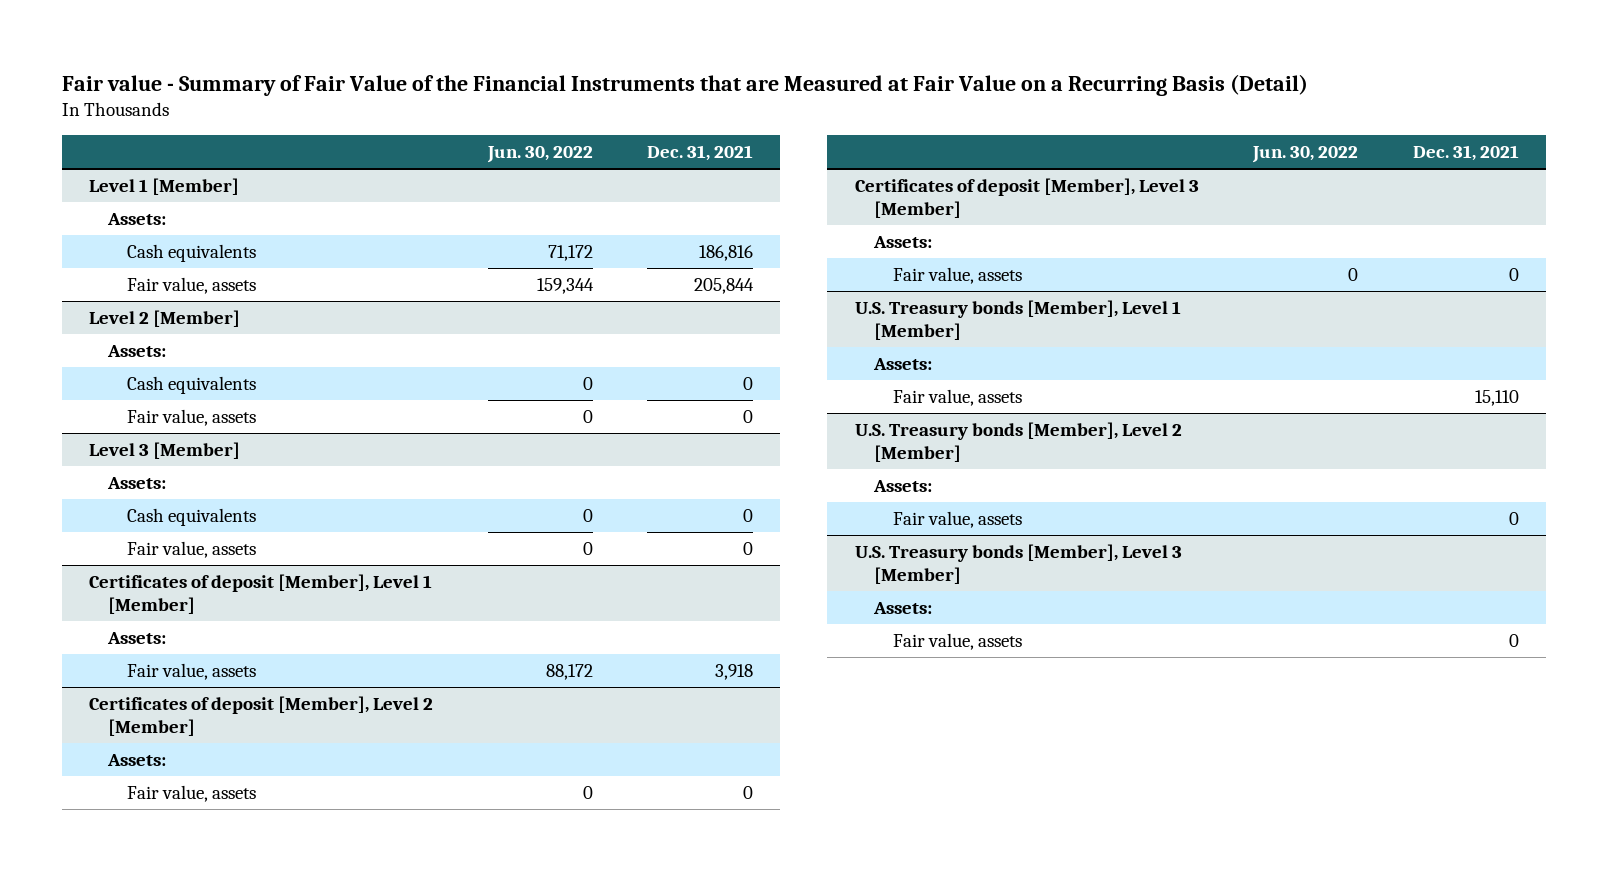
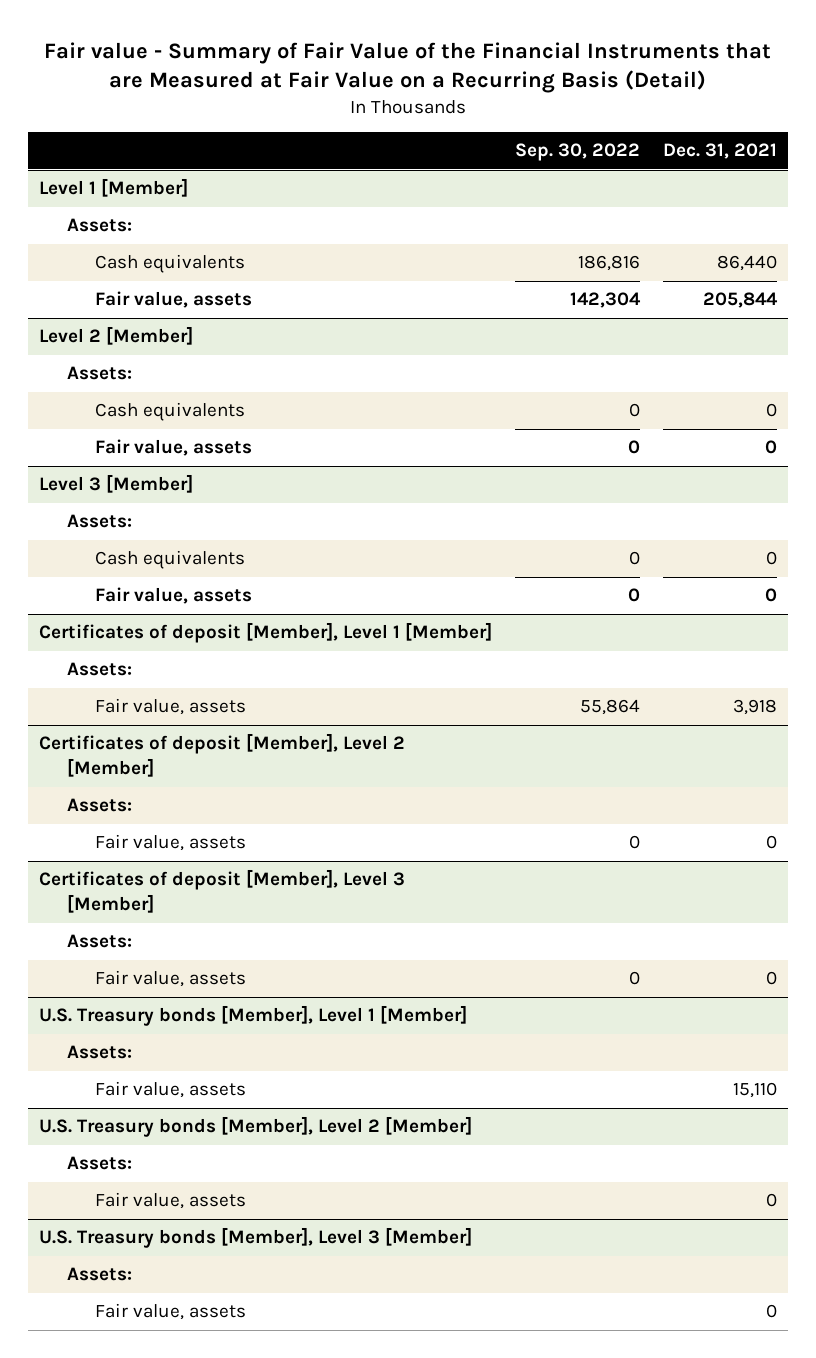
[486,145,593,163] Jun. 30, 2022 -> none
none -> [515,143,641,162] Sep. 30, 2022
[699,244,754,261] 186,816 -> [716,255,777,272] 86,440

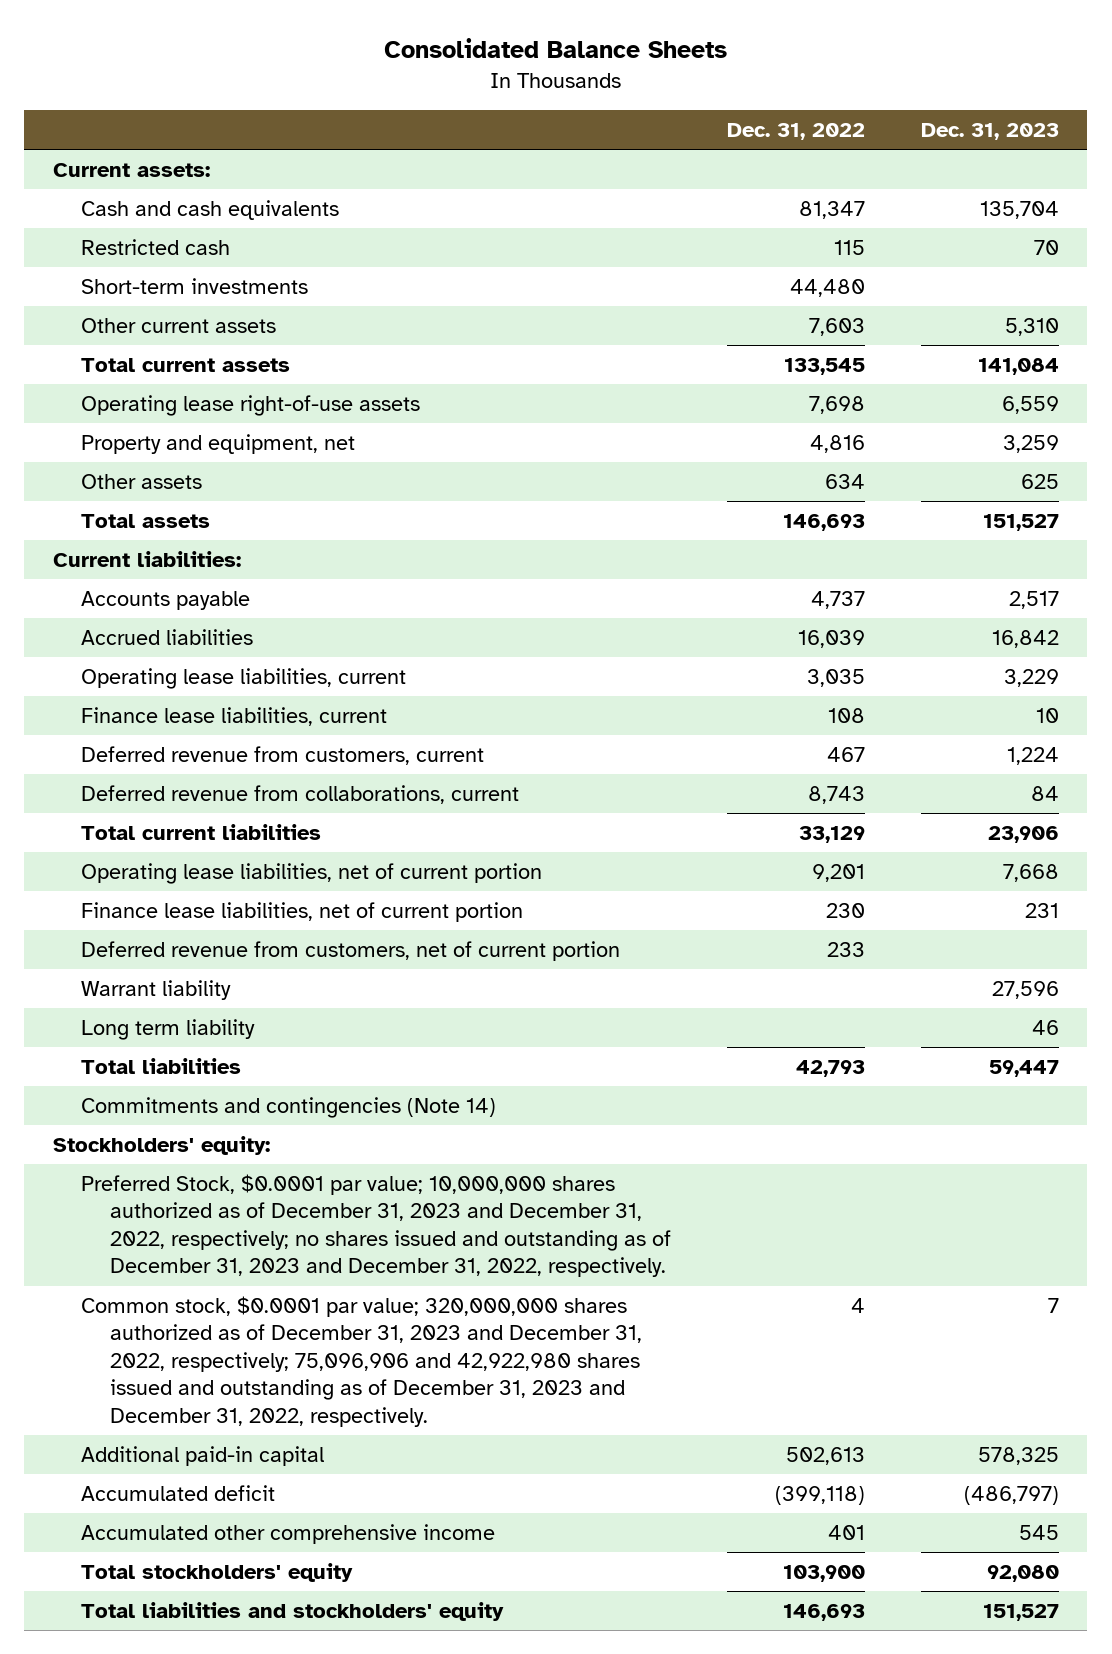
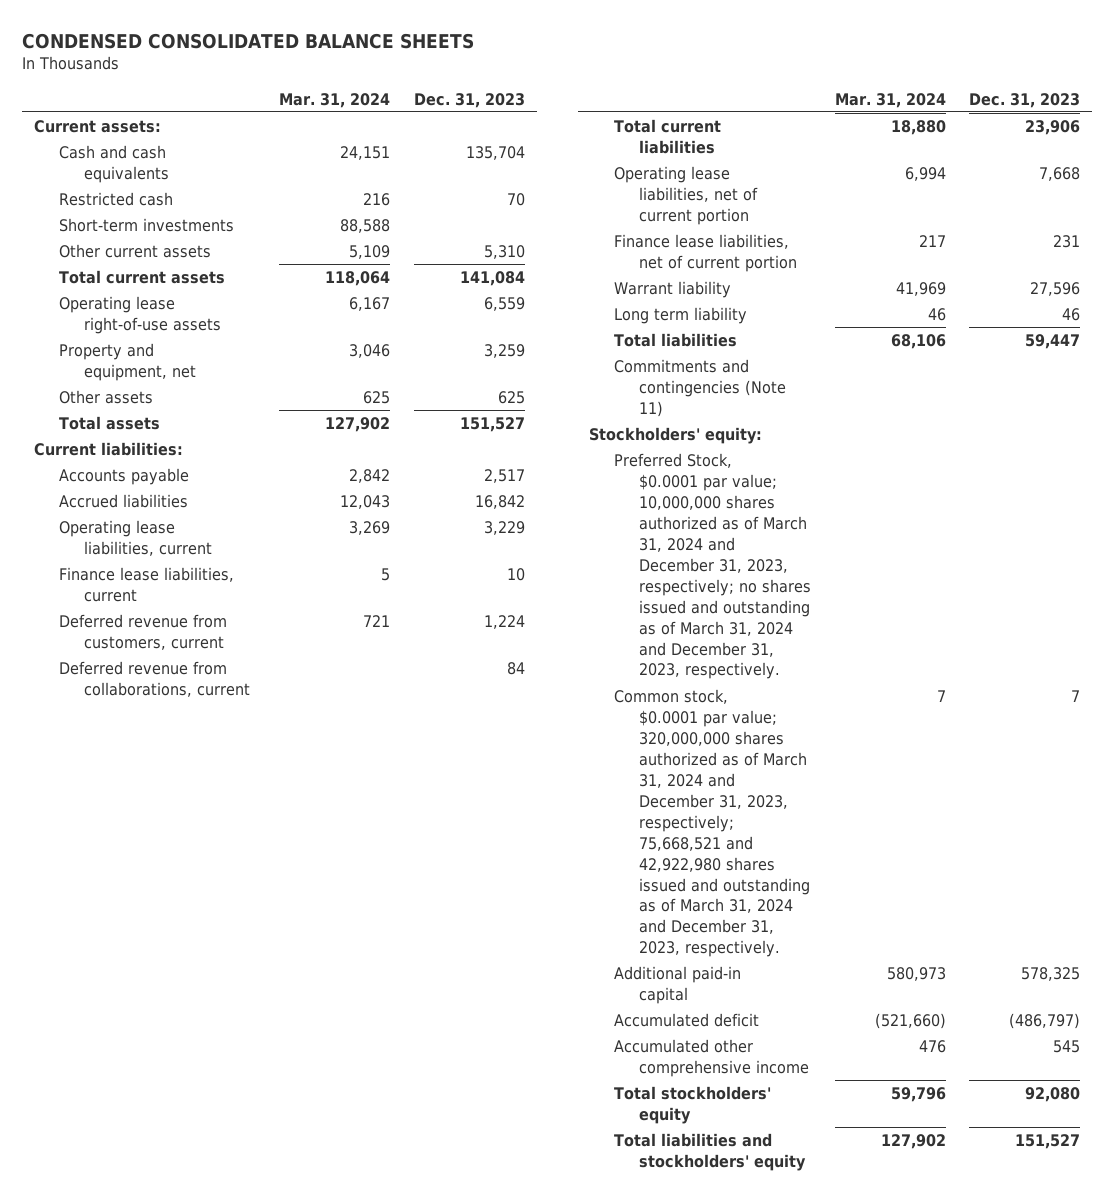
[383,38,727,59] Consolidated Balance Sheets -> [22,32,475,49] CONDENSED CONSOLIDATED BALANCE SHEETS
[727,122,866,140] Dec. 31, 2022 -> none
none -> [279,92,391,108] Mar. 31, 2024
[81,941,621,962] Deferred revenue from customers, net of current portion -> none
[81,1097,497,1119] Commitments and contingencies (Note 14) -> [614,358,786,417] Commitments and contingencies (Note 11)
[81,1174,671,1278] Preferred Stock, $0.0001 par value; 10,000,000 shares authorized as of December 31, 2023 and December 31, 2022, respectively; no shares issued and outstanding as of December 31, 2023 and December 31, 2022, respectively. -> [614,452,811,680] Preferred Stock, $0.0001 par value; 10,000,000 shares authorized as of March 31, 2024 and December 31, 2023, respectively; no shares issued and outstanding as of March 31, 2024 and December 31, 2023, respectively.
[81,1296,642,1427] Common stock, $0.0001 par value; 320,000,000 shares authorized as of December 31, 2023 and December 31, 2022, respectively; 75,096,906 and 42,922,980 shares issued and outstanding as of December 31, 2023 and December 31, 2022, respectively. -> [614,688,810,958] Common stock, $0.0001 par value; 320,000,000 shares authorized as of March 31, 2024 and December 31, 2023, respectively; 75,668,521 and 42,922,980 shares issued and outstanding as of March 31, 2024 and December 31, 2023, respectively.

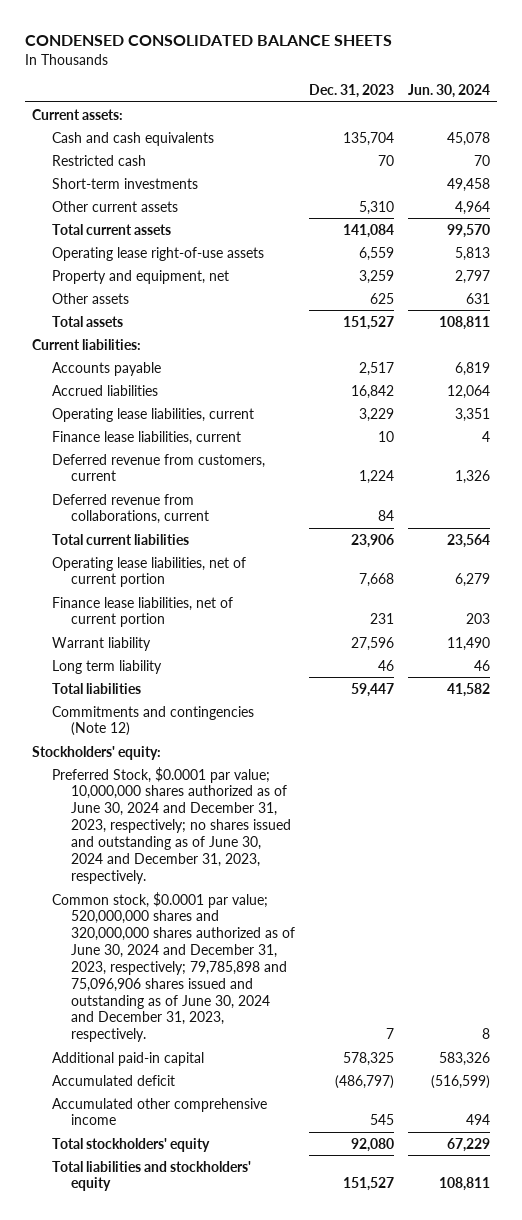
[279,92,391,108] Mar. 31, 2024 -> none
none -> [407,83,490,98] Jun. 30, 2024
[614,358,786,417] Commitments and contingencies (Note 11) -> [51,705,254,737] Commitments and contingencies (Note 12)
[614,452,811,680] Preferred Stock, $0.0001 par value; 10,000,000 shares authorized as of March 31, 2024 and December 31, 2023, respectively; no shares issued and outstanding as of March 31, 2024 and December 31, 2023, respectively. -> [51,766,291,884] Preferred Stock, $0.0001 par value; 10,000,000 shares authorized as of June 30, 2024 and December 31, 2023, respectively; no shares issued and outstanding as of June 30, 2024 and December 31, 2023, respectively.
[614,688,810,958] Common stock, $0.0001 par value; 320,000,000 shares authorized as of March 31, 2024 and December 31, 2023, respectively; 75,668,521 and 42,922,980 shares issued and outstanding as of March 31, 2024 and December 31, 2023, respectively. -> [51,891,295,1043] Common stock, $0.0001 par value; 520,000,000 shares and 320,000,000 shares authorized as of June 30, 2024 and December 31, 2023, respectively; 79,785,898 and 75,096,906 shares issued and outstanding as of June 30, 2024 and December 31, 2023, respectively.

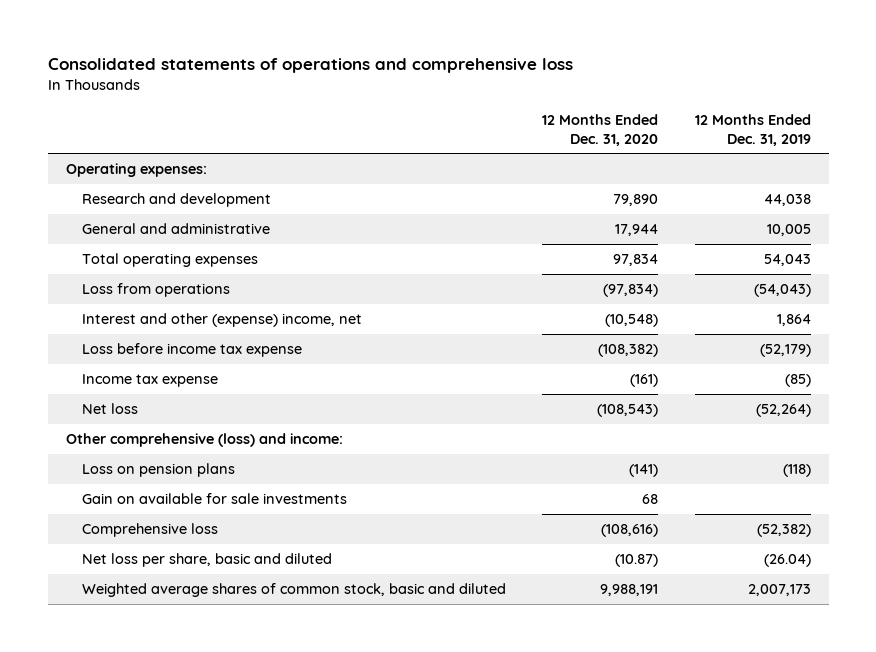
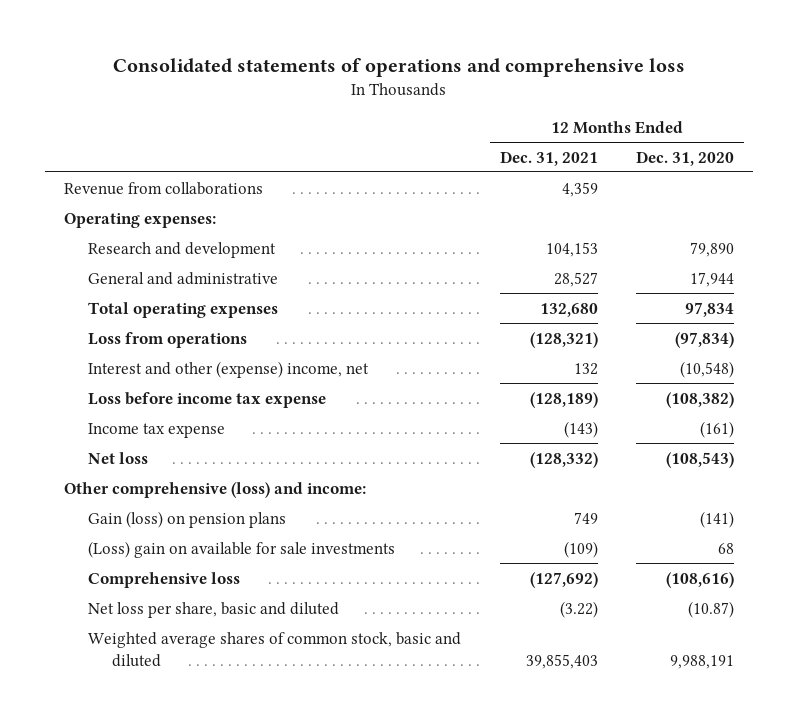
[694,113,811,146] 12 Months Ended Dec. 31, 2019 -> none
none -> [499,150,598,166] Dec. 31, 2021
none -> [64,181,264,195] Revenue from collaborations
[81,463,235,478] Loss on pension plans -> [88,510,287,528] Gain (loss) on pension plans
[81,493,347,505] Gain on available for sale investments -> [88,540,396,558] (Loss) gain on available for sale investments

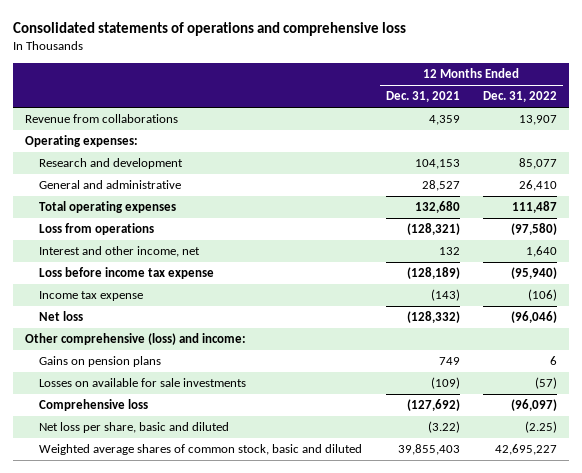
[636,150,735,166] Dec. 31, 2020 -> none
none -> [483,91,558,103] Dec. 31, 2022
[88,360,370,378] Interest and other (expense) income, net -> [39,246,201,258] Interest and other income, net
[88,510,287,528] Gain (loss) on pension plans -> [39,356,162,368] Gains on pension plans
[88,540,396,558] (Loss) gain on available for sale investments -> [39,378,247,388] Losses on available for sale investments

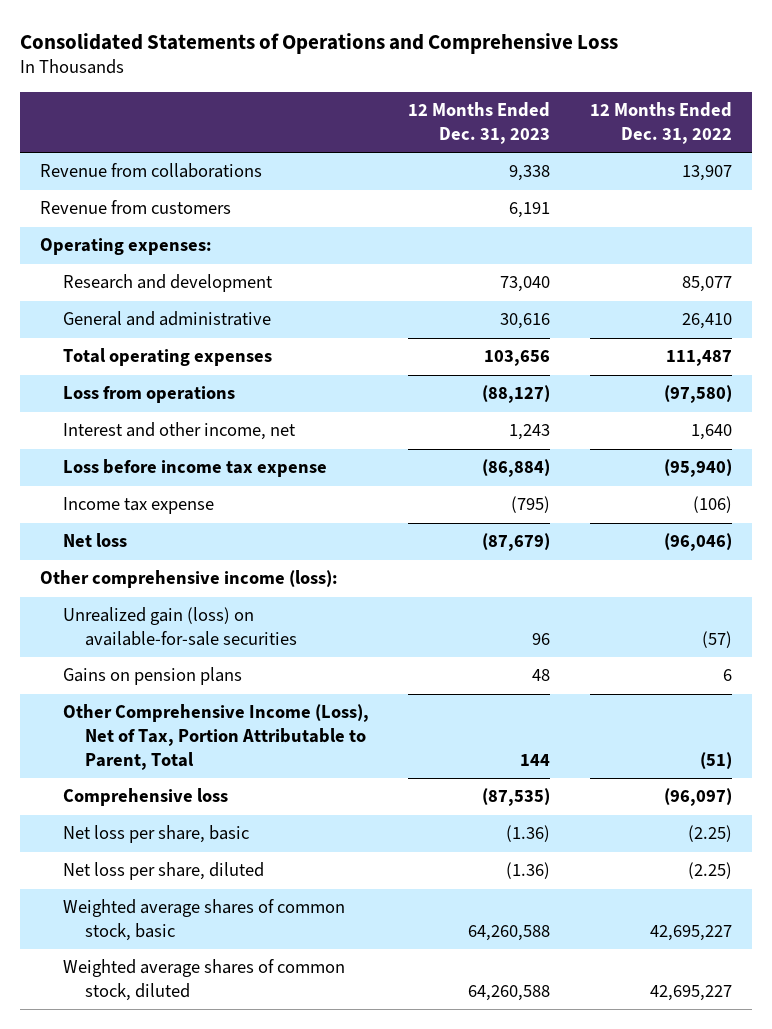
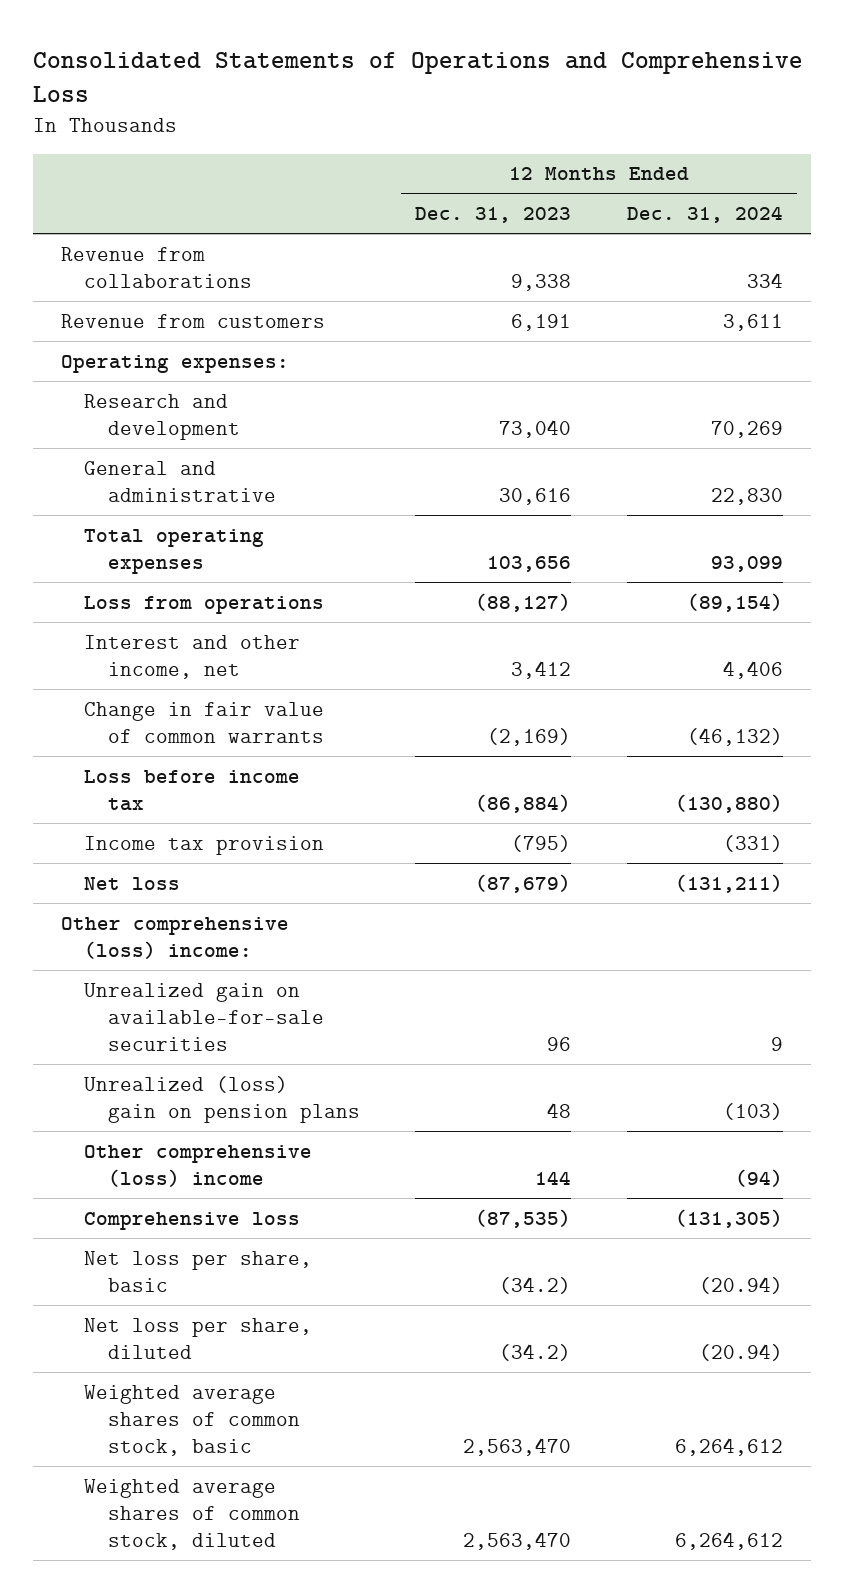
[590,102,733,145] 12 Months Ended Dec. 31, 2022 -> none
none -> [626,206,783,224] Dec. 31, 2024
[509,424,551,441] 1,243 -> [511,660,572,679] 3,412
none -> [84,701,325,743] Change in fair value of common warrants
[62,459,327,478] Loss before income tax expense -> [84,769,301,811] Loss before income tax
[62,497,214,515] Income tax expense -> [84,835,325,855] Income tax provision
[39,570,338,589] Other comprehensive income (loss): -> [61,916,290,959] Other comprehensive (loss) income:
[62,607,298,647] Unrealized gain (loss) on available-for-sale securities -> [84,982,324,1051] Unrealized gain on available-for-sale securities
[62,667,242,686] Gains on pension plans -> [84,1075,360,1123] Unrealized (loss) gain on pension plans
[62,704,369,771] Other Comprehensive Income (Loss), Net of Tax, Portion Attributable to Parent, Total -> [84,1144,313,1187] Other comprehensive (loss) income
[506,825,551,843] (1.36) -> [499,1276,572,1294] (34.2)
[506,862,551,880] (1.36) -> [499,1343,572,1361] (34.2)
[468,925,551,942] 64,260,588 -> [463,1437,572,1456] 2,563,470
[468,985,551,1002] 64,260,588 -> [463,1531,572,1550] 2,563,470

